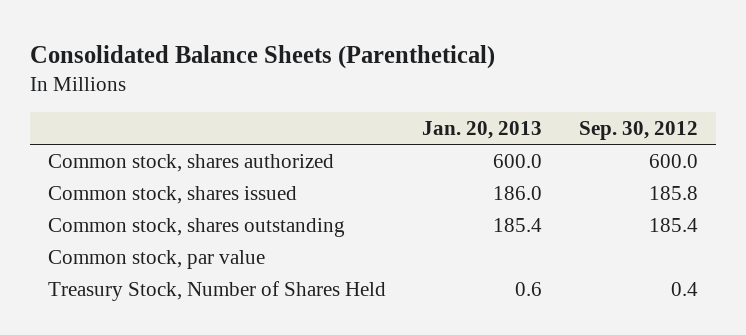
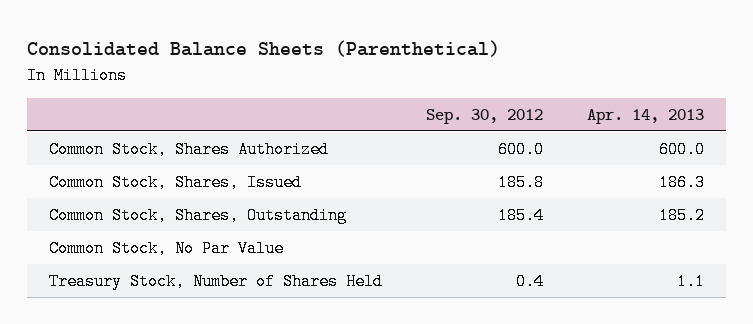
[422,121,543,140] Jan. 20, 2013 -> none
none -> [587,108,705,124] Apr. 14, 2013
[48,153,335,172] Common stock, shares authorized -> [48,140,329,158] Common Stock, Shares Authorized
[48,185,298,204] Common stock, shares issued -> [48,173,302,191] Common Stock, Shares, Issued
[48,217,346,237] Common stock, shares outstanding -> [48,206,347,224] Common Stock, Shares, Outstanding
[48,249,266,269] Common stock, par value -> [48,239,284,257] Common Stock, No Par Value

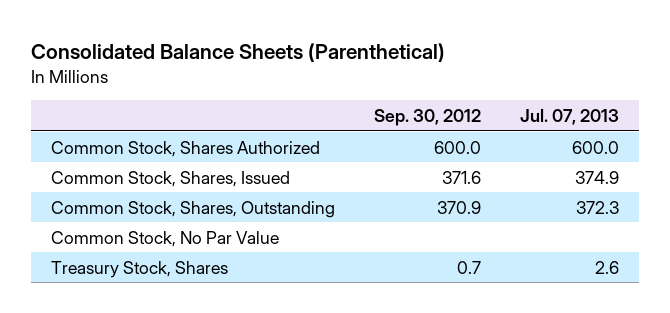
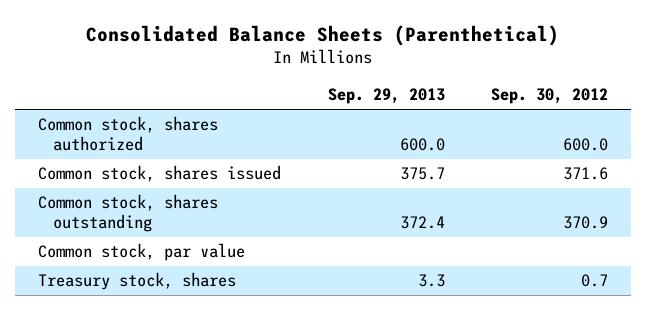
[519,108,619,125] Jul. 07, 2013 -> none
none -> [327,88,445,105] Sep. 29, 2013
[50,140,320,157] Common Stock, Shares Authorized -> [38,116,219,151] Common stock, shares authorized
[50,170,290,187] Common Stock, Shares, Issued -> [38,165,282,183] Common stock, shares issued
[50,200,335,218] Common Stock, Shares, Outstanding -> [38,194,219,232] Common stock, shares outstanding
[50,230,279,247] Common Stock, No Par Value -> [38,243,246,262] Common stock, par value
[50,260,228,278] Treasury Stock, Shares -> [38,272,237,291] Treasury stock, shares

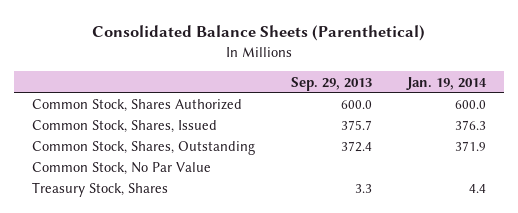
[491,88,609,105] Sep. 30, 2012 -> none
none -> [406,76,488,90] Jan. 19, 2014
[38,116,219,151] Common stock, shares authorized -> [32,99,243,113] Common Stock, Shares Authorized
[38,165,282,183] Common stock, shares issued -> [32,120,218,134] Common Stock, Shares, Issued
[38,194,219,232] Common stock, shares outstanding -> [32,141,256,156] Common Stock, Shares, Outstanding
[38,243,246,262] Common stock, par value -> [32,162,212,176] Common Stock, No Par Value
[38,272,237,291] Treasury stock, shares -> [32,182,169,198] Treasury Stock, Shares

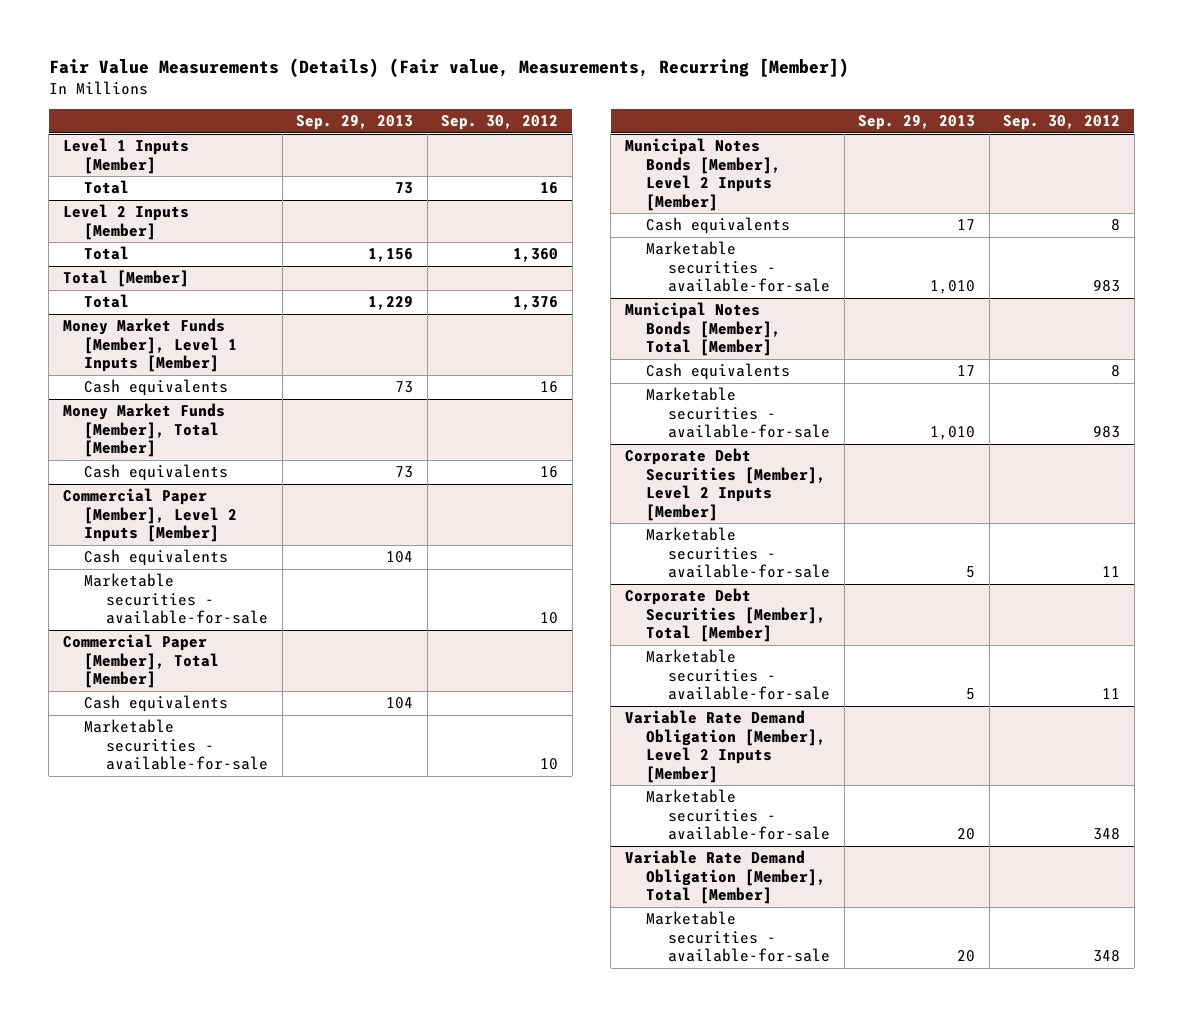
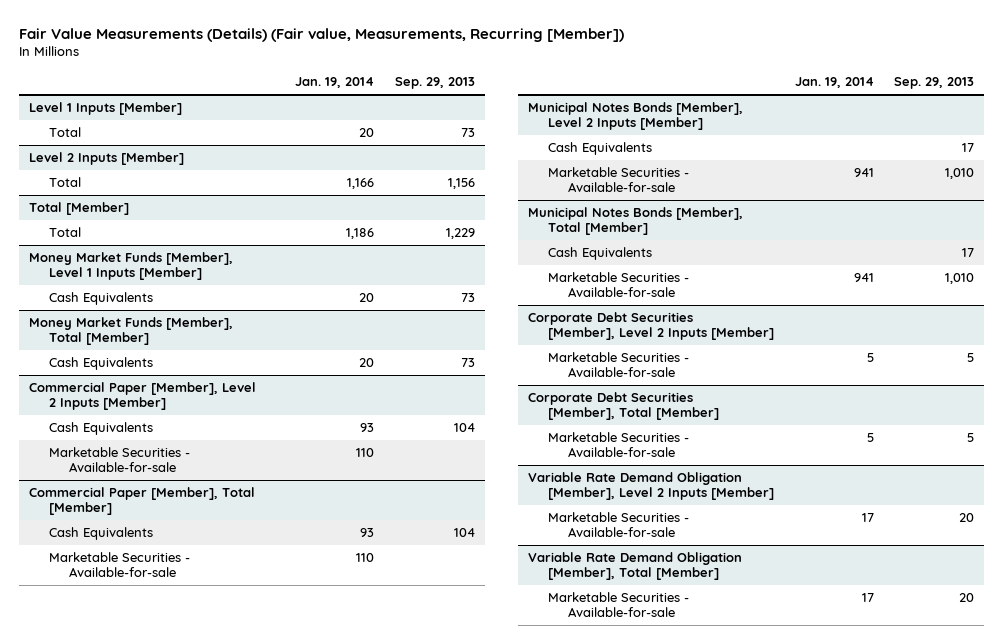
[441,115,559,131] Sep. 30, 2012 -> none
none -> [295,77,375,89] Jan. 19, 2014
[84,379,229,397] Cash equivalents -> [48,292,153,306] Cash Equivalents
[84,464,229,482] Cash equivalents -> [48,357,153,371] Cash Equivalents
[84,549,229,567] Cash equivalents -> [48,422,153,436] Cash Equivalents
[84,573,269,625] Marketable securities - available-for-sale -> [48,447,190,473] Marketable Securities - Available-for-sale
[84,695,229,713] Cash equivalents -> [48,527,153,541] Cash Equivalents
[84,719,269,771] Marketable securities - available-for-sale -> [48,552,190,578] Marketable Securities - Available-for-sale
[646,217,791,235] Cash equivalents -> [547,142,652,156] Cash Equivalents
[646,241,831,293] Marketable securities - available-for-sale -> [547,167,689,193] Marketable Securities - Available-for-sale
[646,363,791,381] Cash equivalents -> [547,247,652,261] Cash Equivalents
[646,387,831,439] Marketable securities - available-for-sale -> [547,272,689,298] Marketable Securities - Available-for-sale
[646,527,831,579] Marketable securities - available-for-sale -> [547,352,689,378] Marketable Securities - Available-for-sale
[646,649,831,701] Marketable securities - available-for-sale -> [547,432,689,458] Marketable Securities - Available-for-sale
[646,789,831,841] Marketable securities - available-for-sale -> [547,512,689,538] Marketable Securities - Available-for-sale
[646,911,831,963] Marketable securities - available-for-sale -> [547,592,689,618] Marketable Securities - Available-for-sale

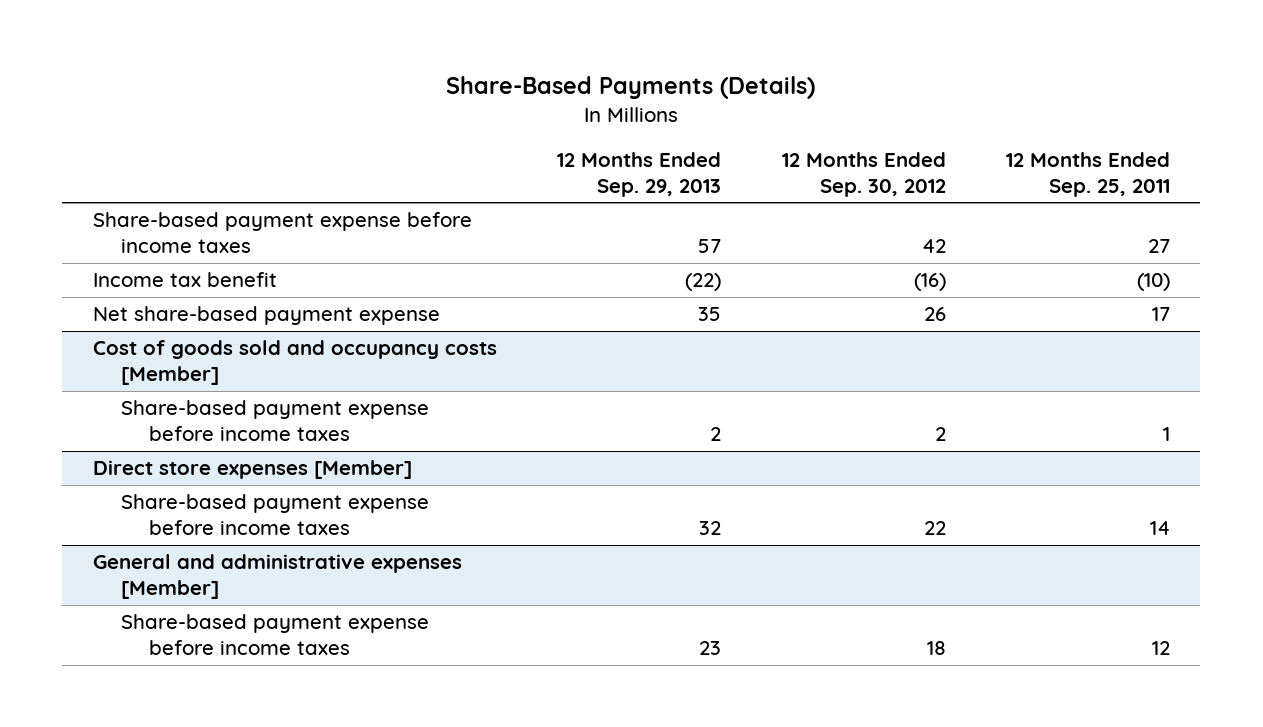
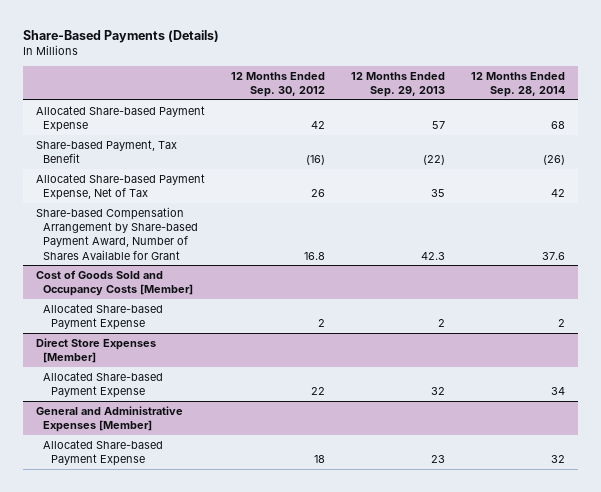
[1005,151,1170,197] 12 Months Ended Sep. 25, 2011 -> none
none -> [470,71,565,97] 12 Months Ended Sep. 28, 2014
[92,212,472,254] Share-based payment expense before income taxes -> [35,106,205,133] Allocated Share-based Payment Expense
[92,272,277,288] Income tax benefit -> [35,140,177,164] Share-based Payment, Tax Benefit
[92,306,440,326] Net share-based payment expense -> [35,174,205,201] Allocated Share-based Payment Expense, Net of Tax
none -> [35,207,199,260] Share-based Compensation Arrangement by Share-based Payment Award, Number of Shares Available for Grant
[92,340,497,386] Cost of goods sold and occupancy costs [Member] -> [35,270,194,297] Cost of Goods Sold and Occupancy Costs [Member]
[120,400,429,442] Share-based payment expense before income taxes -> [43,304,164,331] Allocated Share-based Payment Expense
[92,460,412,480] Direct store expenses [Member] -> [35,338,156,364] Direct Store Expenses [Member]
[120,494,429,536] Share-based payment expense before income taxes -> [43,372,164,399] Allocated Share-based Payment Expense
[92,554,462,600] General and administrative expenses [Member] -> [35,406,183,433] General and Administrative Expenses [Member]
[120,614,429,656] Share-based payment expense before income taxes -> [43,440,164,467] Allocated Share-based Payment Expense

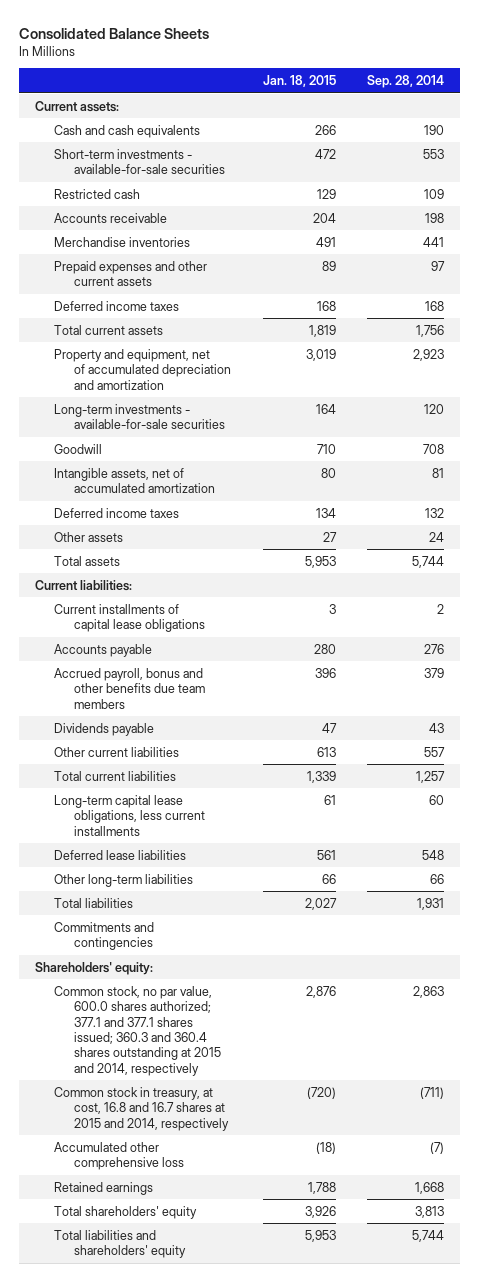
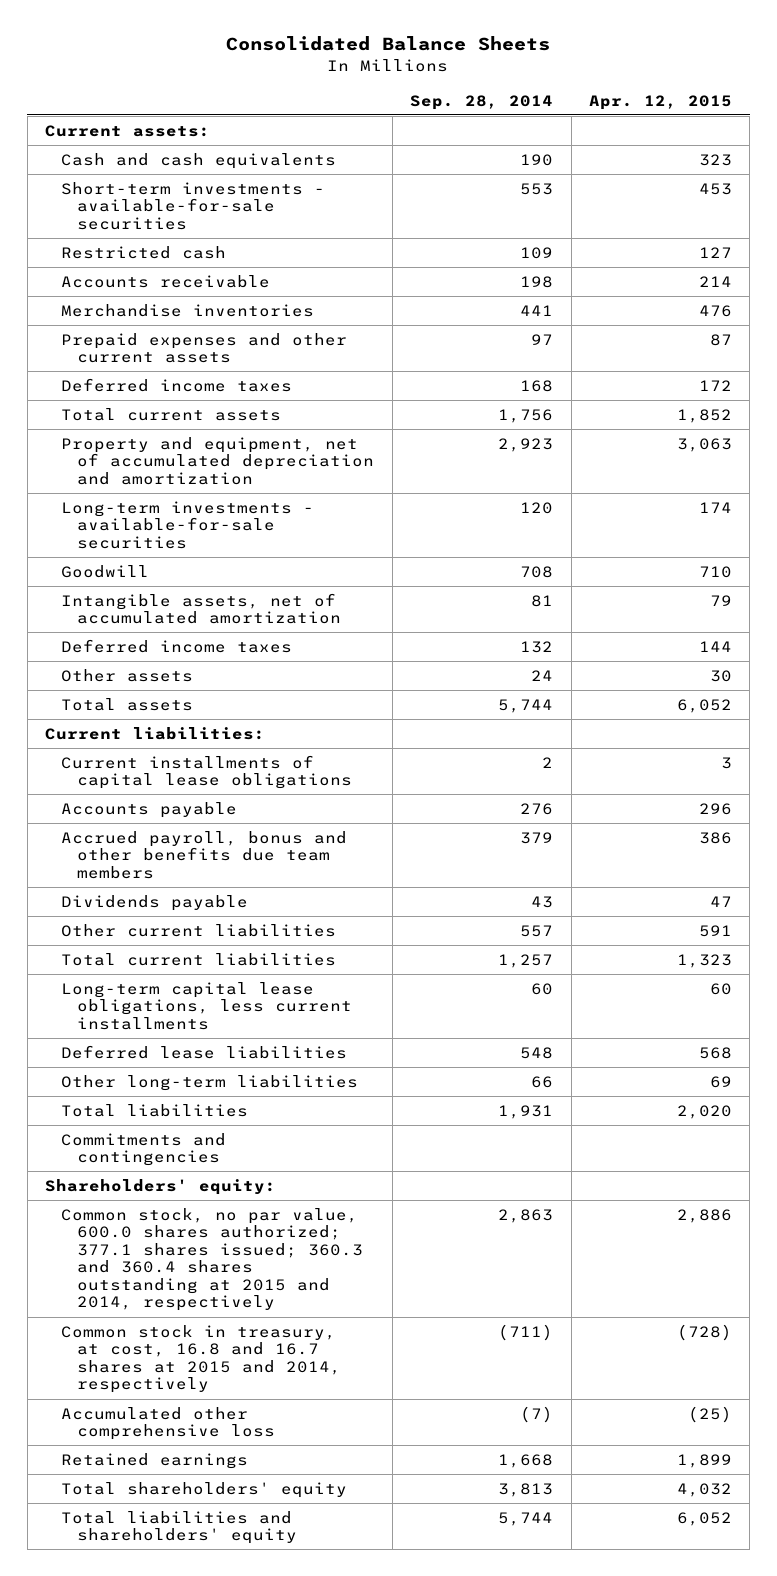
[262,75,336,88] Jan. 18, 2015 -> none
none -> [588,94,732,110] Apr. 12, 2015
[54,985,221,1076] Common stock, no par value, 600.0 shares authorized; 377.1 and 377.1 shares issued; 360.3 and 360.4 shares outstanding at 2015 and 2014, respectively -> [61,1207,364,1312] Common stock, no par value, 600.0 shares authorized; 377.1 shares issued; 360.3 and 360.4 shares outstanding at 2015 and 2014, respectively

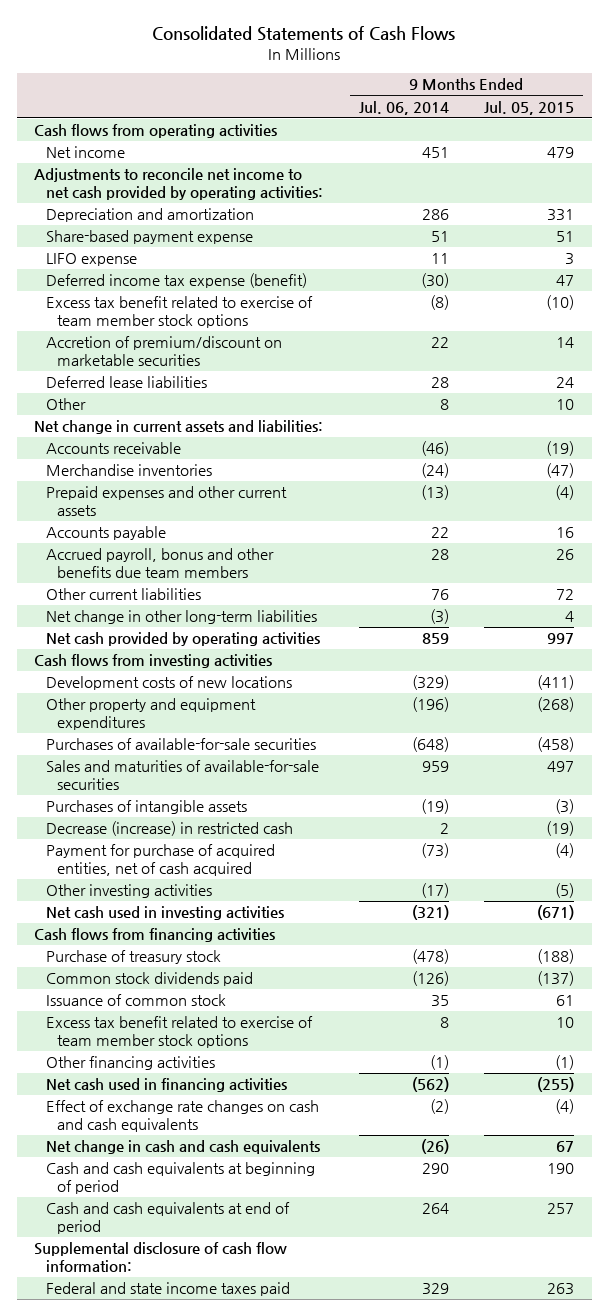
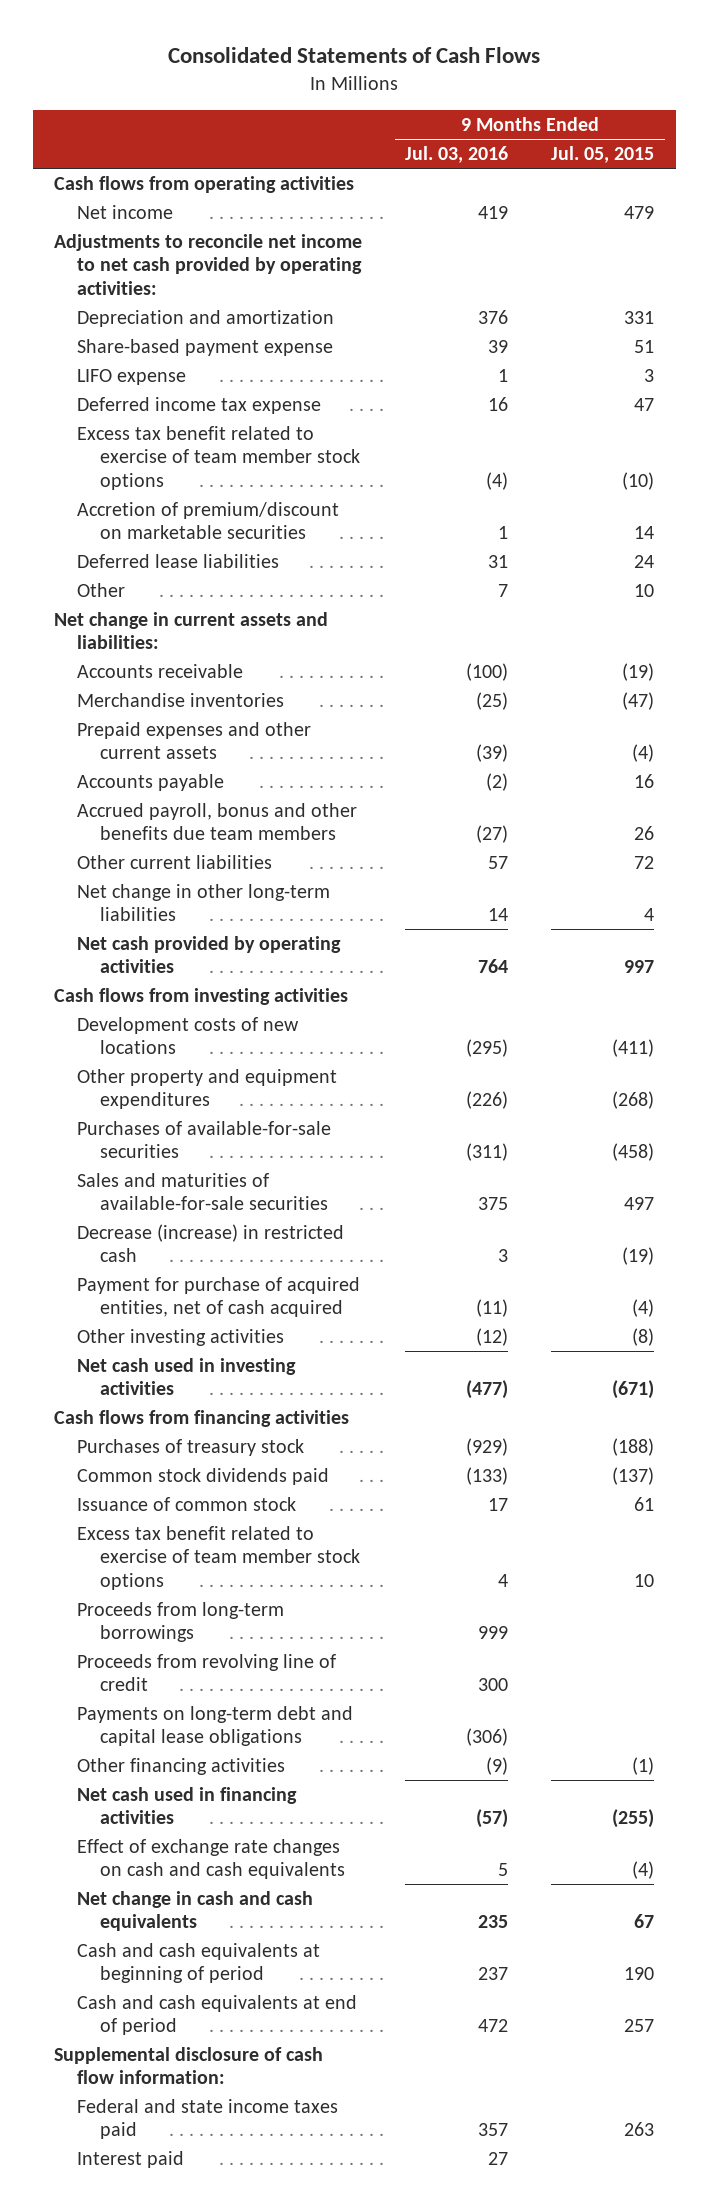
[358,100,449,115] Jul. 06, 2014 -> none
none -> [405,146,509,164] Jul. 03, 2016
[45,273,307,289] Deferred income tax expense (benefit) -> [77,396,322,414] Deferred income tax expense
[45,800,247,815] Purchases of intangible assets -> none
[555,883,575,899] (5) -> [632,1327,655,1346] (8)
[45,950,221,965] Purchase of treasury stock -> [77,1438,305,1456] Purchases of treasury stock
none -> [77,1601,285,1643] Proceeds from long-term borrowings
none -> [77,1653,337,1692] Proceeds from revolving line of credit
none -> [77,1705,354,1747] Payments on long-term debt and capital lease obligations
none -> [77,2150,185,2168] Interest paid

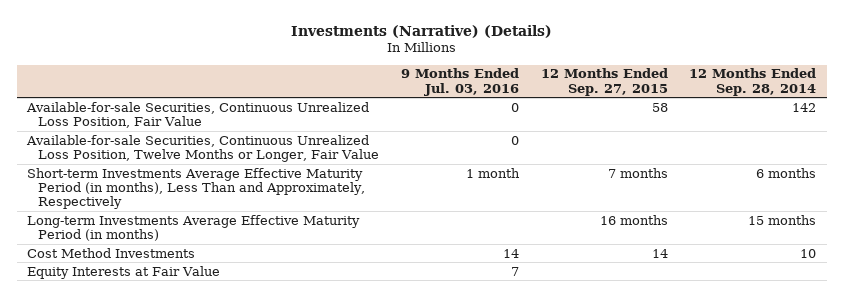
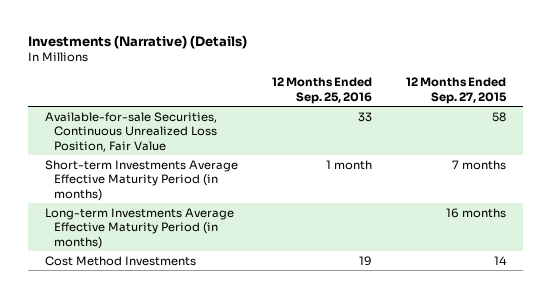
[400,68,519,96] 9 Months Ended Jul. 03, 2016 -> none
[689,68,817,96] 12 Months Ended Sep. 28, 2014 -> none
none -> [271,77,372,104] 12 Months Ended Sep. 25, 2016
[26,134,380,162] Available-for-sale Securities, Continuous Unrealized Loss Position, Twelve Months or Longer, Fair Value -> none
[27,167,366,210] Short-term Investments Average Effective Maturity Period (in months), Less Than and Approximately, Respectively -> [44,159,238,201] Short-term Investments Average Effective Maturity Period (in months)
[27,265,221,279] Equity Interests at Fair Value -> none

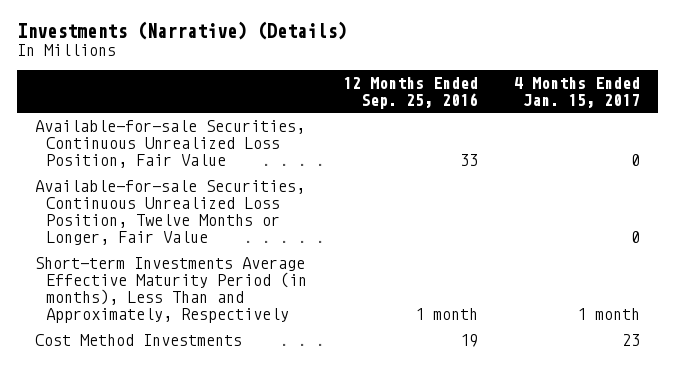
[405,77,507,104] 12 Months Ended Sep. 27, 2015 -> none
none -> [513,76,640,108] 4 Months Ended Jan. 15, 2017
[44,207,234,249] Long-term Investments Average Effective Maturity Period (in months) -> none
none -> [34,179,305,246] Available-for-sale Securities, Continuous Unrealized Loss Position, Twelve Months or Longer, Fair Value
[44,159,238,201] Short-term Investments Average Effective Maturity Period (in months) -> [34,256,308,324] Short-term Investments Average Effective Maturity Period (in months), Less Than and Approximately, Respectively

